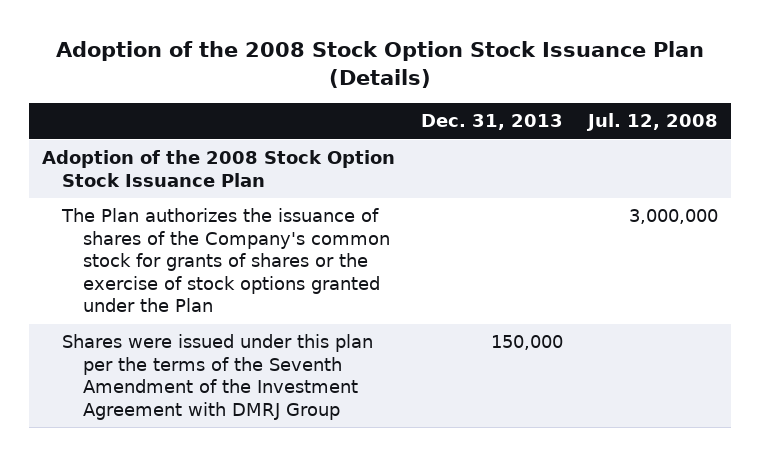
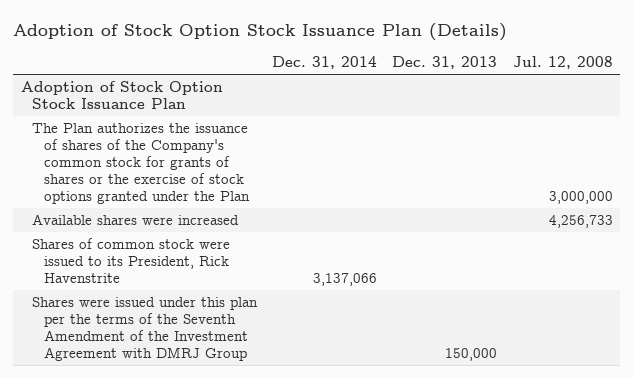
[56,40,705,88] Adoption of the 2008 Stock Option Stock Issuance Plan (Details) -> [13,22,508,41] Adoption of Stock Option Stock Issuance Plan (Details)
none -> [272,56,378,70] Dec. 31, 2014
[41,150,395,187] Adoption of the 2008 Stock Option Stock Issuance Plan -> [20,80,223,109] Adoption of Stock Option Stock Issuance Plan
none -> [32,213,240,225] Available shares were increased
none -> [32,237,231,283] Shares of common stock were issued to its President, Rick Havenstrite

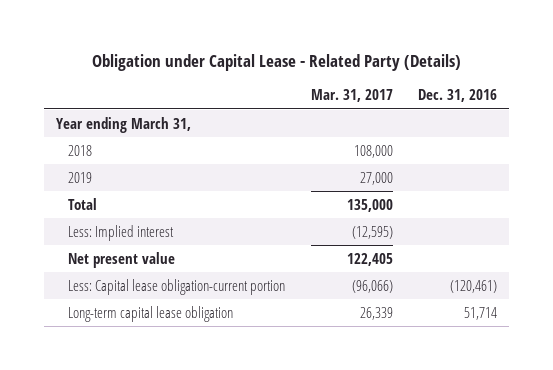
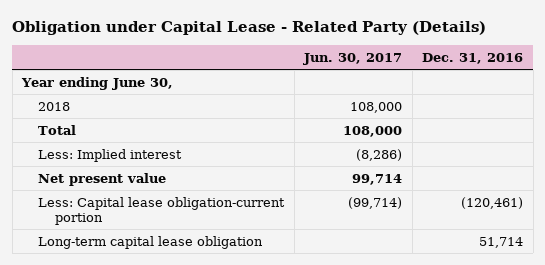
[310,89,393,103] Mar. 31, 2017 -> none
none -> [303,52,403,65] Jun. 30, 2017
[56,116,192,133] Year ending March 31, -> [21,76,174,90] Year ending June 30,
[68,171,93,183] 2019 -> none

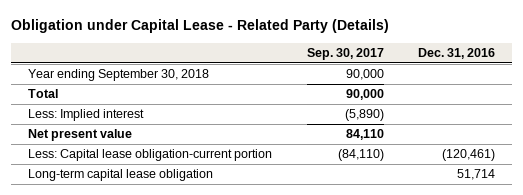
[303,52,403,65] Jun. 30, 2017 -> none
none -> [306,47,384,60] Sep. 30, 2017
[21,76,174,90] Year ending June 30, -> none
[38,101,71,111] 2018 -> [28,69,210,82] Year ending September 30, 2018

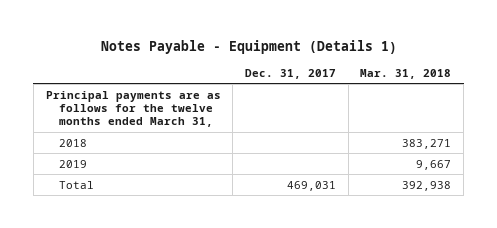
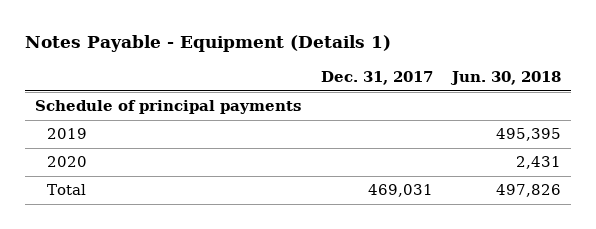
[360,68,452,79] Mar. 31, 2018 -> none
none -> [450,71,562,86] Jun. 30, 2018
[59,138,88,147] 2018 -> none
[45,90,221,128] Principal payments are as follows for the twelve months ended March 31, -> [34,100,301,115] Schedule of principal payments
none -> [46,156,87,168] 2020

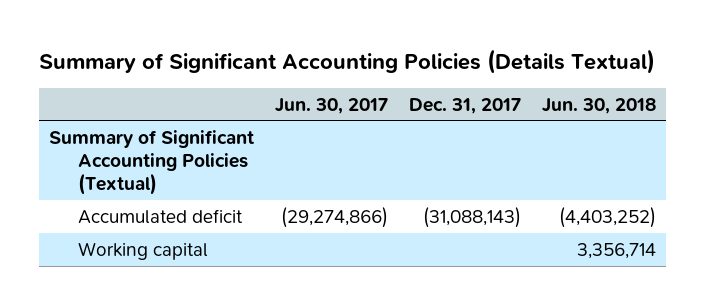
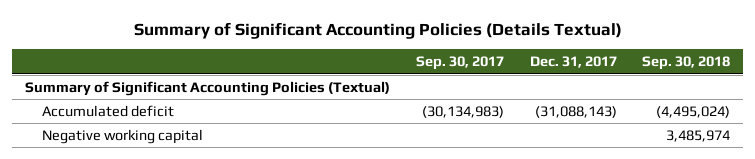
[275,97,389,114] Jun. 30, 2017 -> none
[541,97,656,114] Jun. 30, 2018 -> none
none -> [415,56,504,71] Sep. 30, 2017
none -> [642,56,731,71] Sep. 30, 2018
[78,241,209,260] Working capital -> [42,128,204,144] Negative working capital

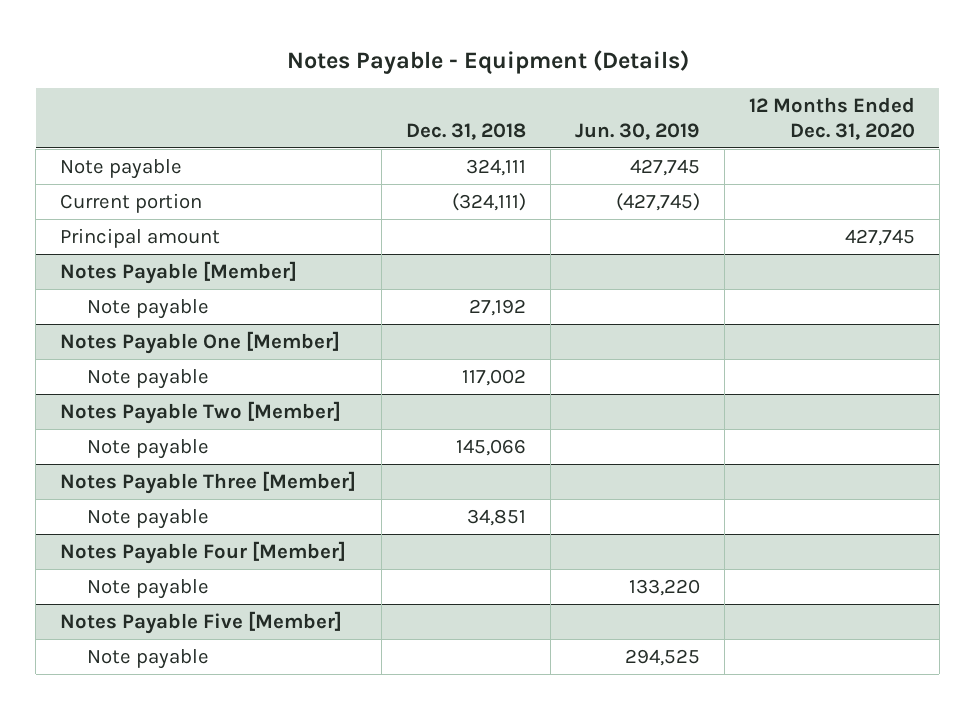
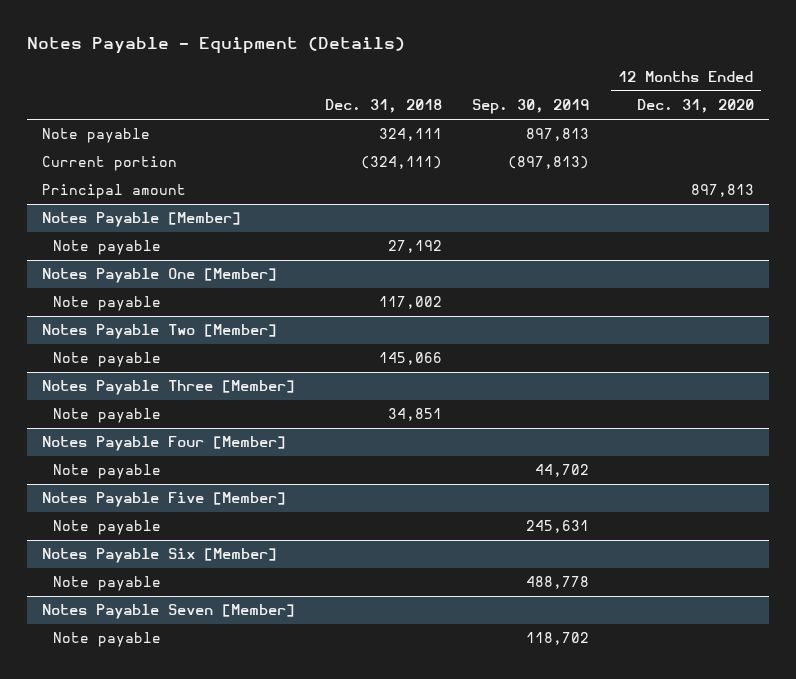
[574,122,700,140] Jun. 30, 2019 -> none
none -> [471,99,589,115] Sep. 30, 2019
[844,228,915,246] 427,745 -> [690,184,754,198] 897,813
none -> [42,548,278,564] Notes Payable Six [Member]
none -> [53,576,162,592] Note payable
none -> [42,604,296,620] Notes Payable Seven [Member]
none -> [53,632,162,648] Note payable

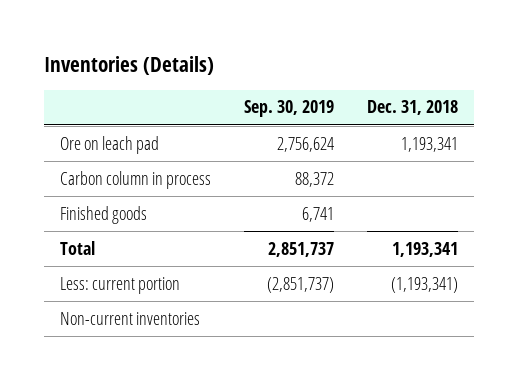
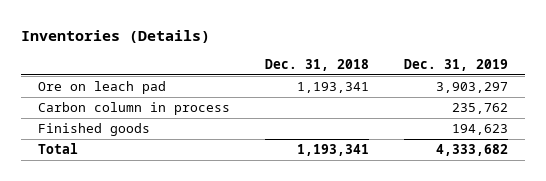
[244,100,335,118] Sep. 30, 2019 -> none
none -> [403,59,508,72] Dec. 31, 2019
[60,276,181,294] Less: current portion -> none
[60,311,201,325] Non-current inventories -> none

